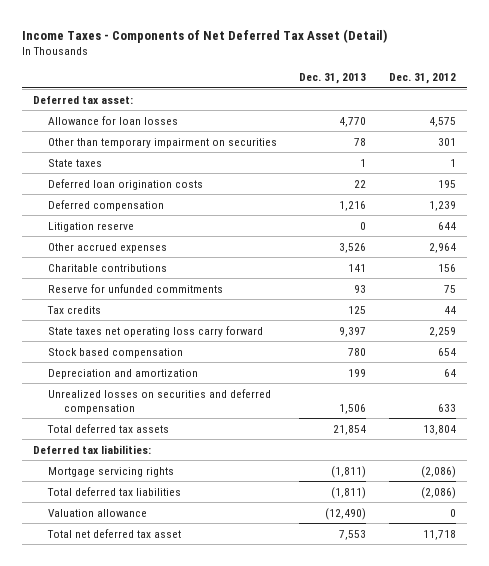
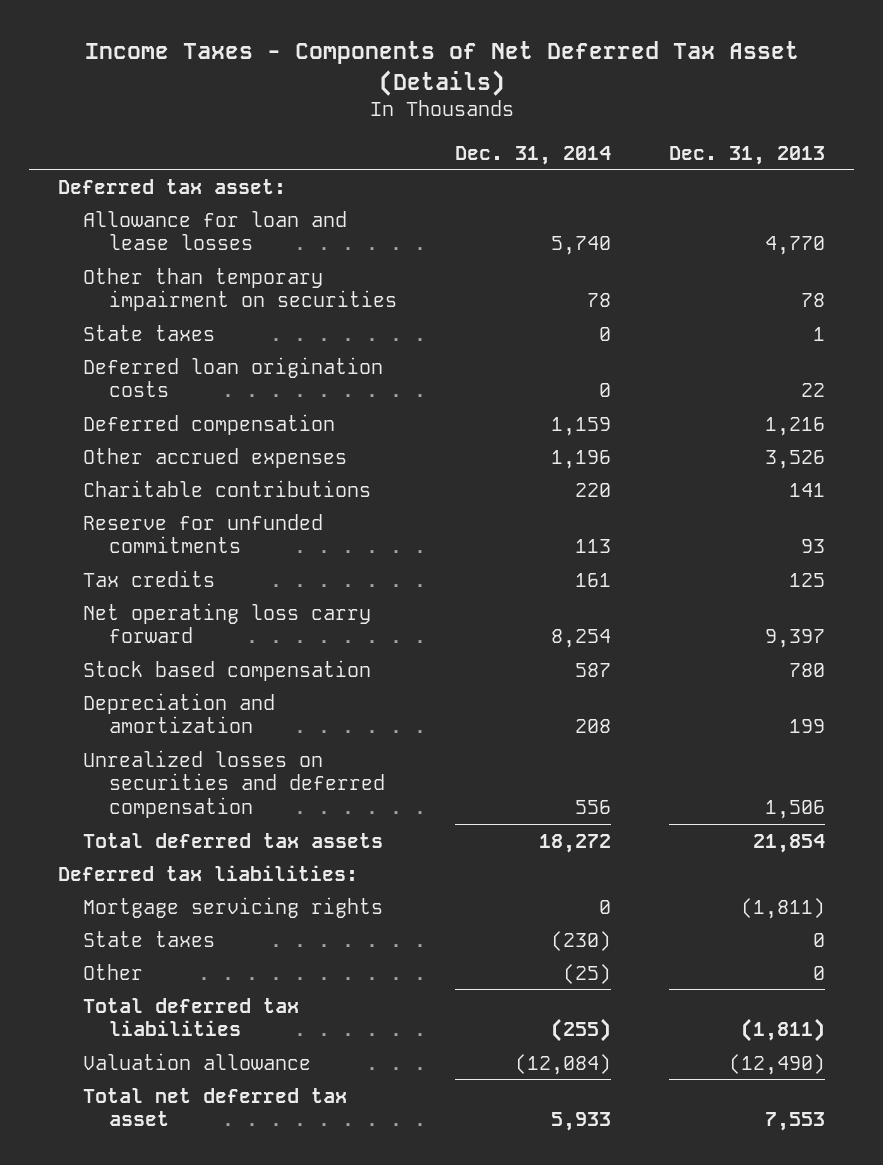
[22,29,388,44] Income Taxes - Components of Net Deferred Tax Asset (Detail) -> [84,41,799,96] Income Taxes - Components of Net Deferred Tax Asset (Details)
[388,73,456,85] Dec. 31, 2012 -> none
none -> [455,145,612,165] Dec. 31, 2014
[48,115,179,125] Allowance for loan losses -> [83,210,348,251] Allowance for loan and lease losses
[48,221,135,232] Litigation reserve -> none
[48,325,264,337] State taxes net operating loss carry forward -> [83,602,372,644] Net operating loss carry forward
none -> [83,930,216,947] State taxes
none -> [83,963,144,980] Other

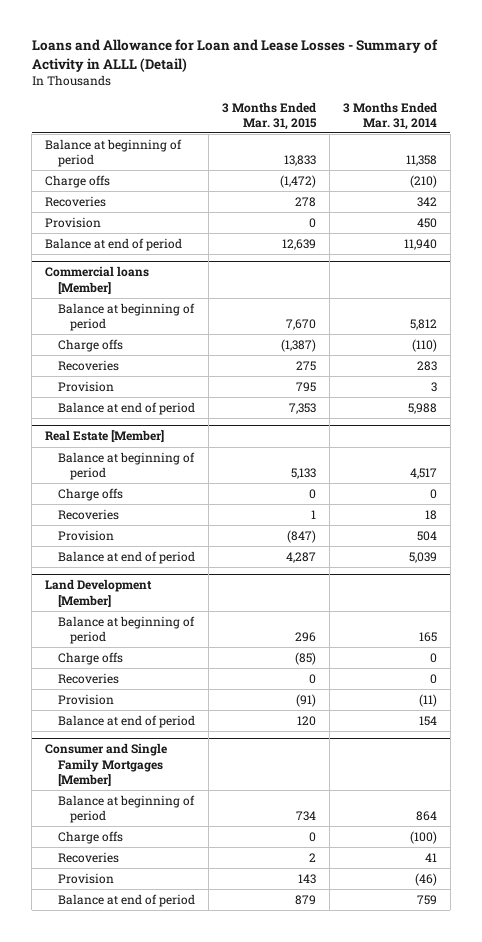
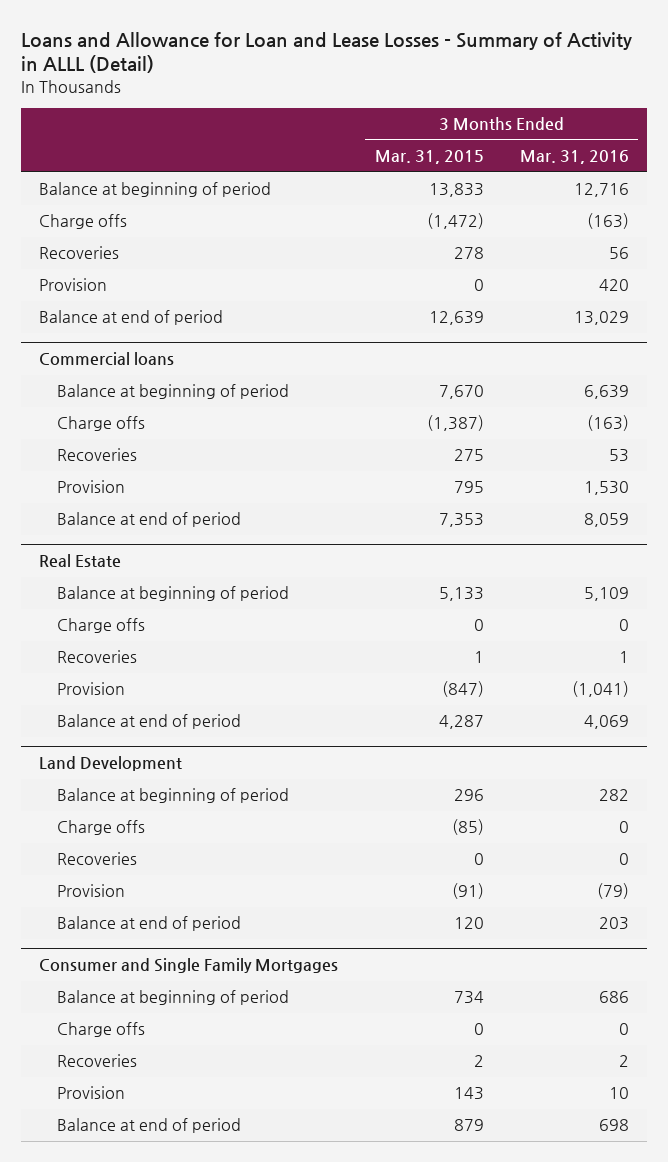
[342,101,437,130] 3 Months Ended Mar. 31, 2014 -> none
none -> [519,150,629,165] Mar. 31, 2016
[45,266,150,294] Commercial loans [Member] -> [39,352,175,367] Commercial loans
[45,430,165,443] Real Estate [Member] -> [39,554,122,568] Real Estate
[45,579,153,607] Land Development [Member] -> [39,756,183,772] Land Development
[45,743,168,786] Consumer and Single Family Mortgages [Member] -> [39,958,339,974] Consumer and Single Family Mortgages

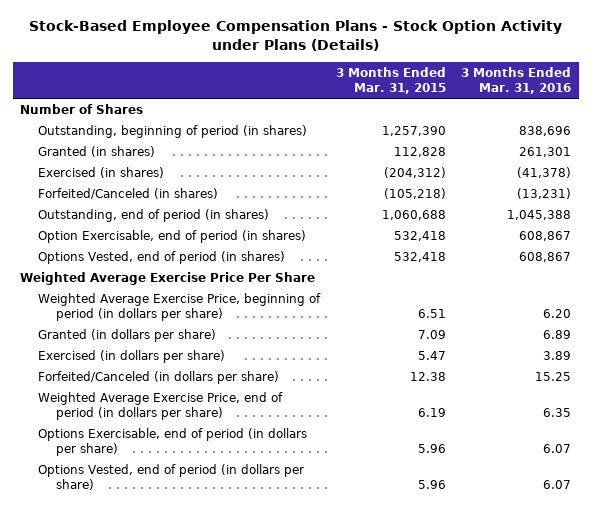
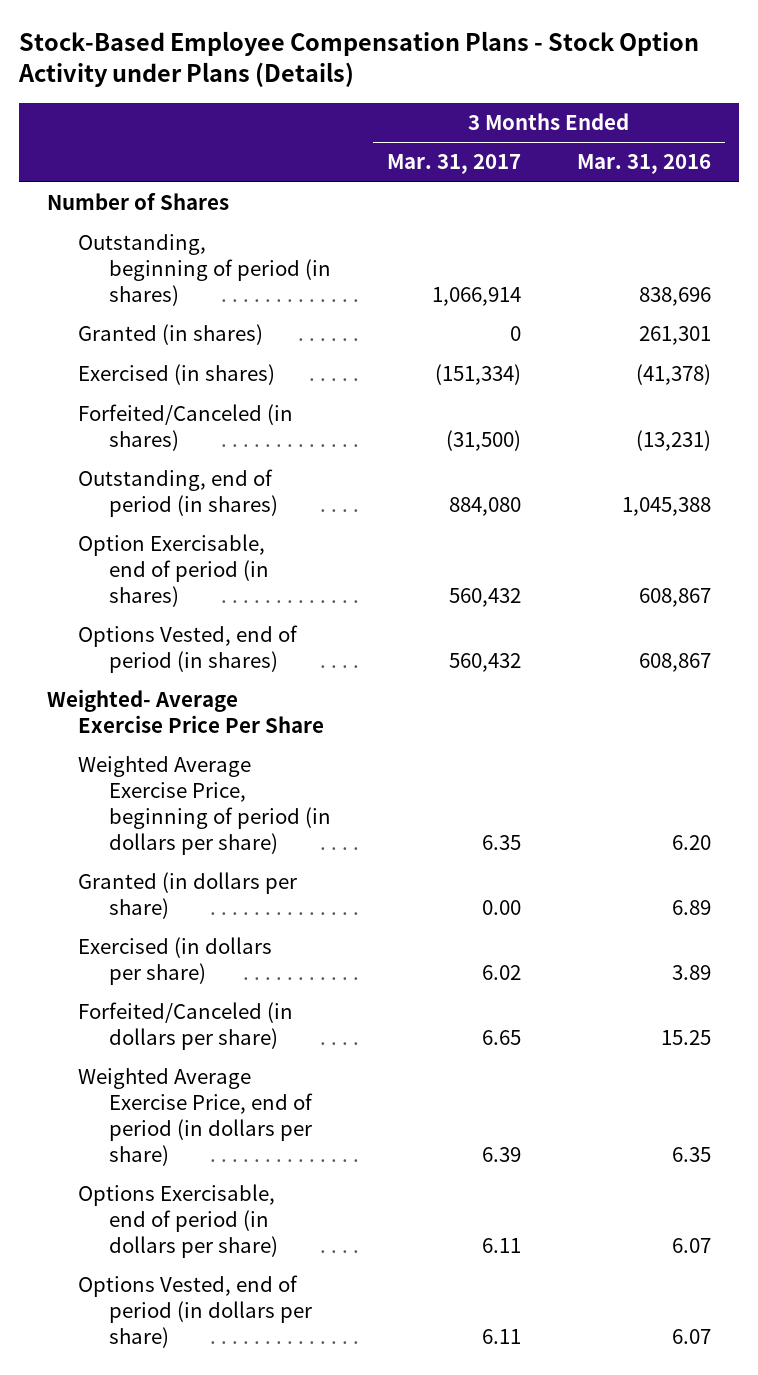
[335,66,446,95] 3 Months Ended Mar. 31, 2015 -> none
none -> [387,154,522,175] Mar. 31, 2017
[20,271,316,285] Weighted Average Exercise Price Per Share -> [46,689,324,734] Weighted- Average Exercise Price Per Share

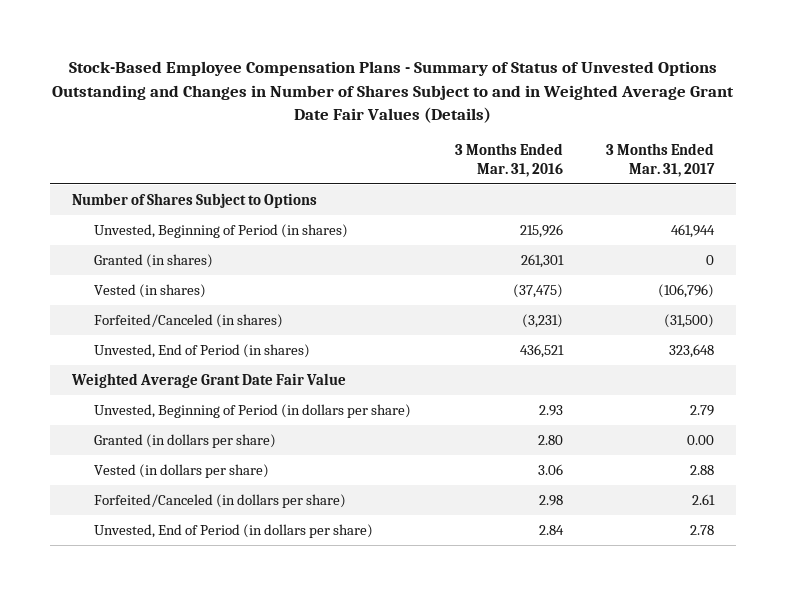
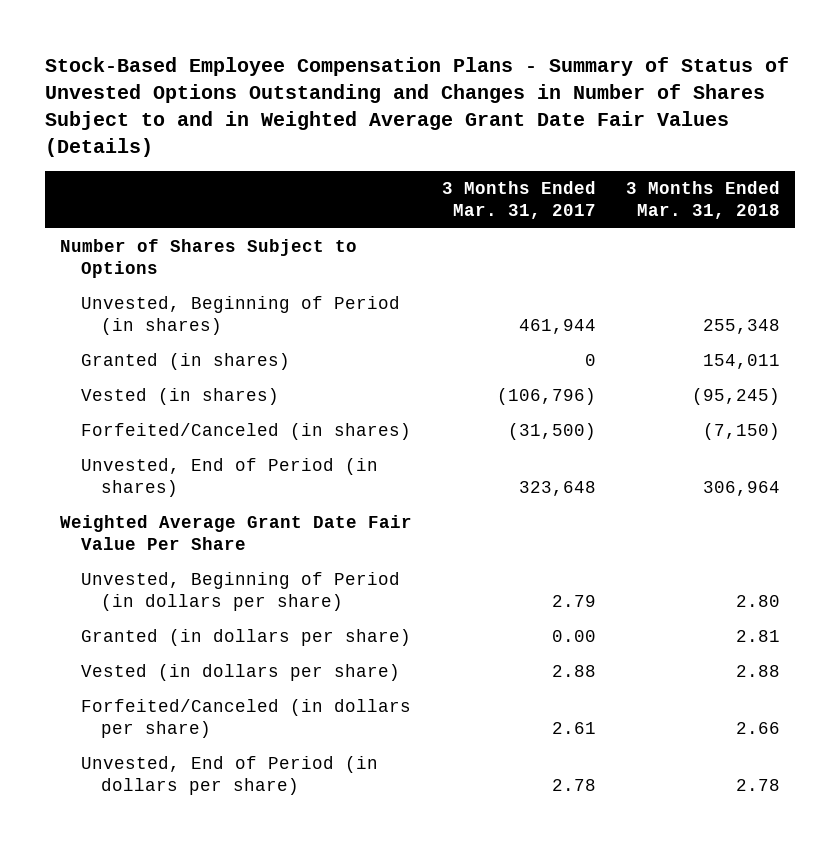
[454,143,563,177] 3 Months Ended Mar. 31, 2016 -> none
none -> [626,180,781,220] 3 Months Ended Mar. 31, 2018
[70,373,346,389] Weighted Average Grant Date Fair Value -> [60,515,413,551] Weighted Average Grant Date Fair Value Per Share

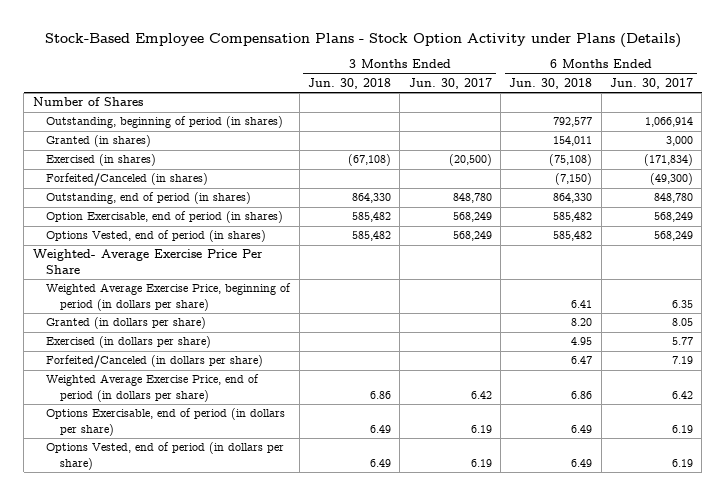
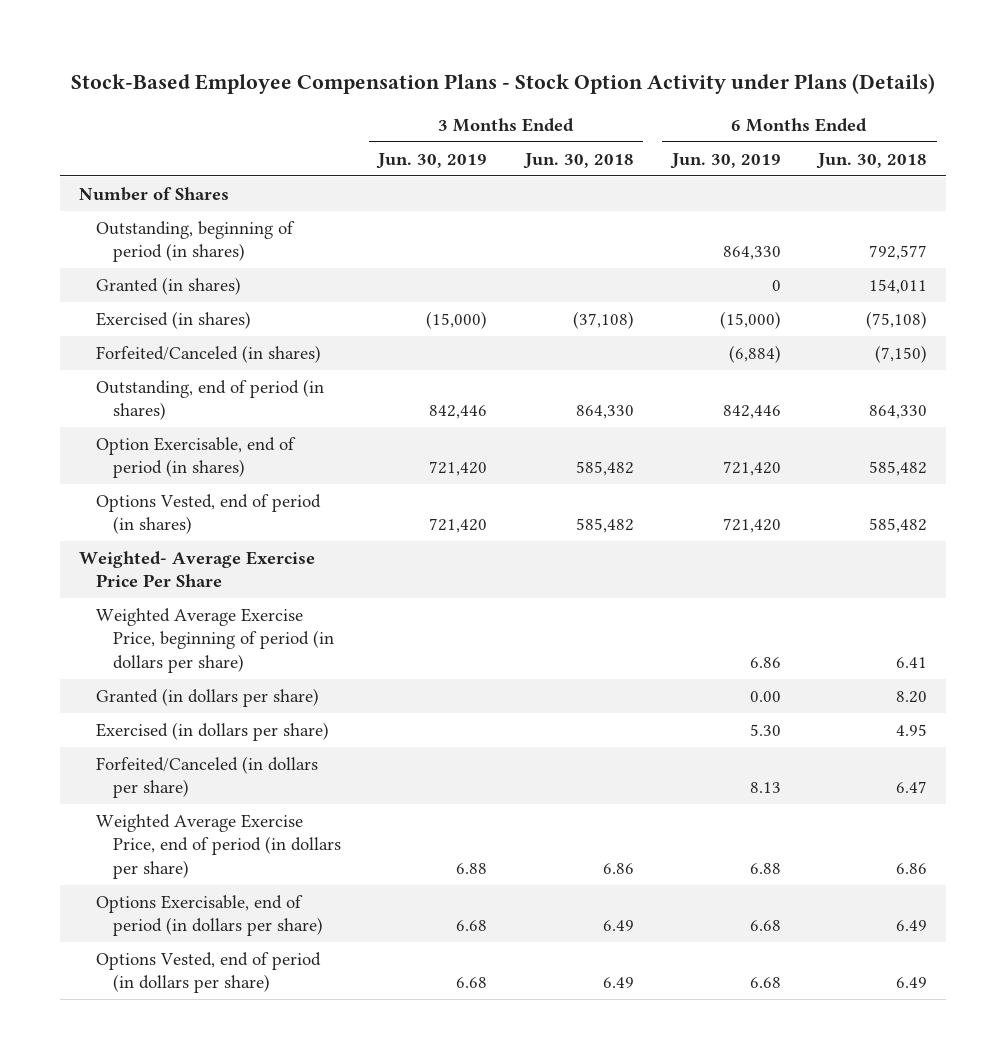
[408,78,492,90] Jun. 30, 2017 -> none
[610,78,694,90] Jun. 30, 2017 -> none
none -> [376,152,488,169] Jun. 30, 2019
none -> [669,152,781,169] Jun. 30, 2019
[347,154,391,167] (67,108) -> [572,311,634,330] (37,108)

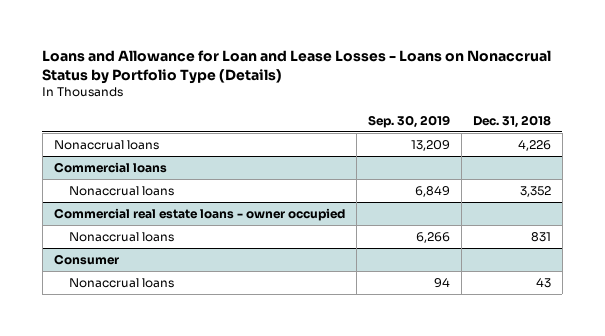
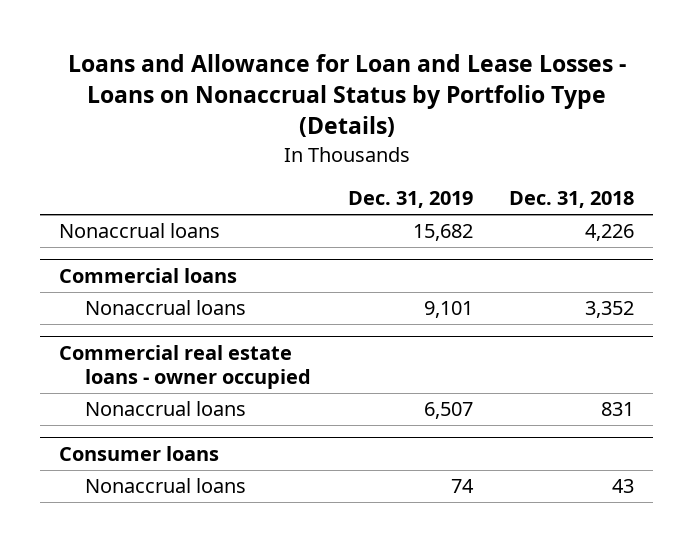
[367,114,450,128] Sep. 30, 2019 -> none
none -> [347,191,473,209] Dec. 31, 2019
[53,253,119,265] Consumer -> [58,445,219,461] Consumer loans

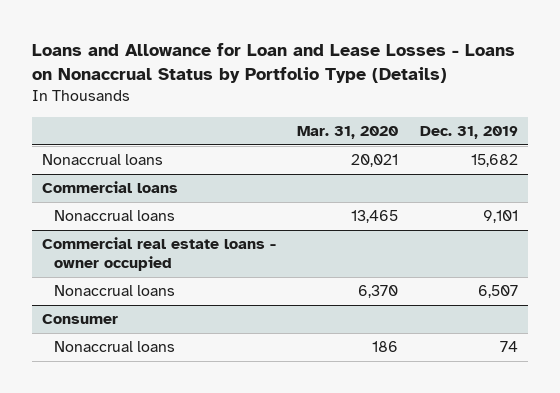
[509,191,635,209] Dec. 31, 2018 -> none
none -> [297,125,399,139] Mar. 31, 2020
[58,445,219,461] Consumer loans -> [42,314,119,325] Consumer

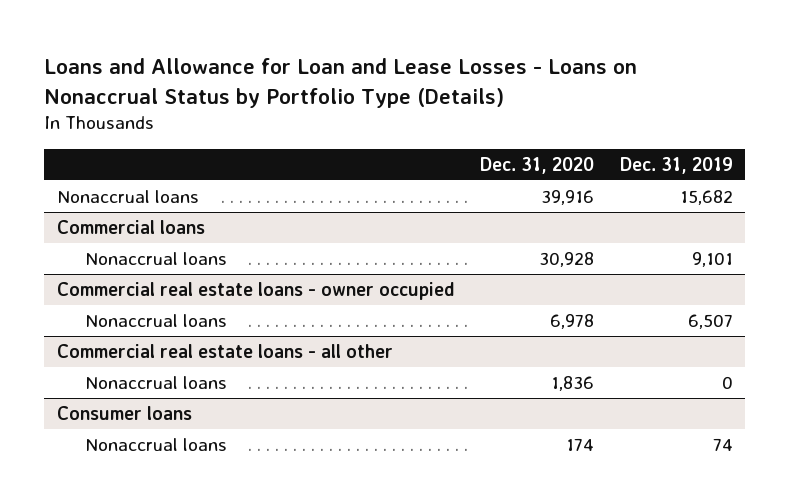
[297,125,399,139] Mar. 31, 2020 -> none
none -> [480,156,595,174] Dec. 31, 2020
none -> [56,344,393,359] Commercial real estate loans - all other
none -> [84,376,227,390] Nonaccrual loans
[42,314,119,325] Consumer -> [56,406,192,421] Consumer loans

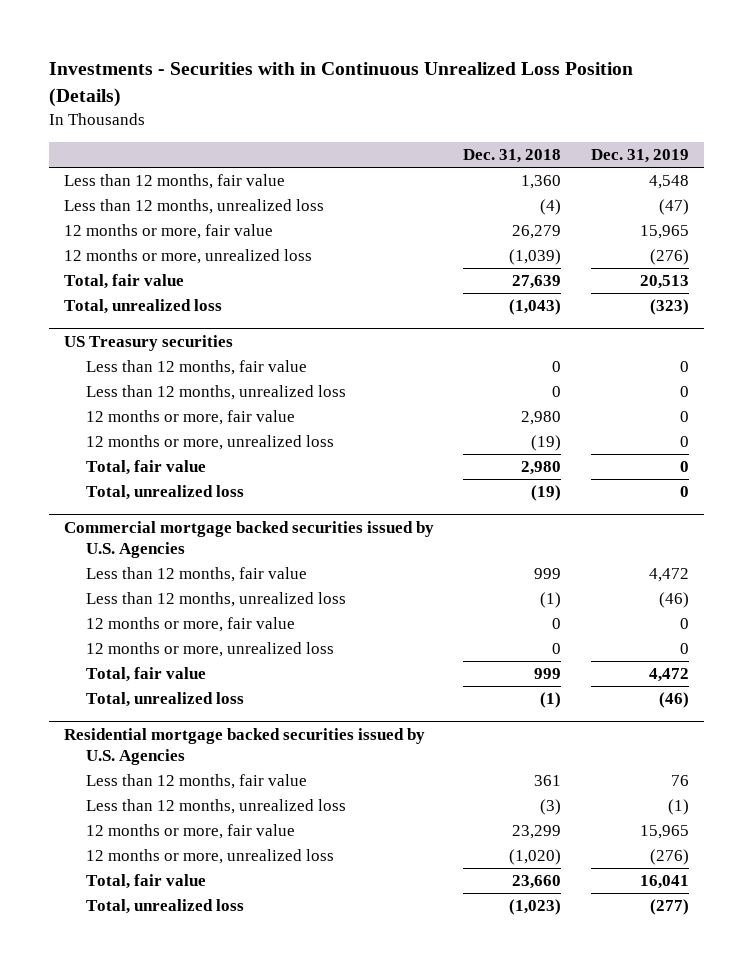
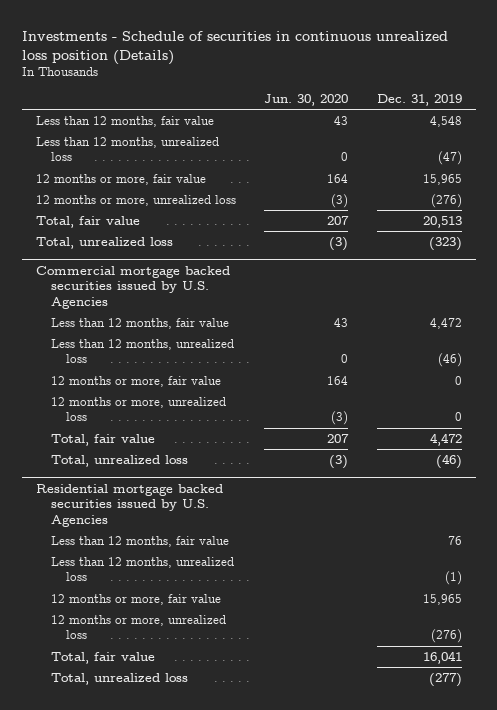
[48,62,633,107] Investments - Securities with in Continuous Unrealized Loss Position (Details) -> [21,30,448,65] Investments - Schedule of securities in continuous unrealized loss position (Details)
[463,149,562,164] Dec. 31, 2018 -> none
none -> [264,94,349,107] Jun. 30, 2020
[63,334,233,351] US Treasury securities -> none
[85,360,307,376] Less than 12 months, fair value -> none
[85,385,346,401] Less than 12 months, unrealized loss -> none
[85,410,295,426] 12 months or more, fair value -> none
[85,435,334,451] 12 months or more, unrealized loss -> none
[85,460,206,476] Total, fair value -> none
[85,485,244,501] Total, unrealized loss -> none

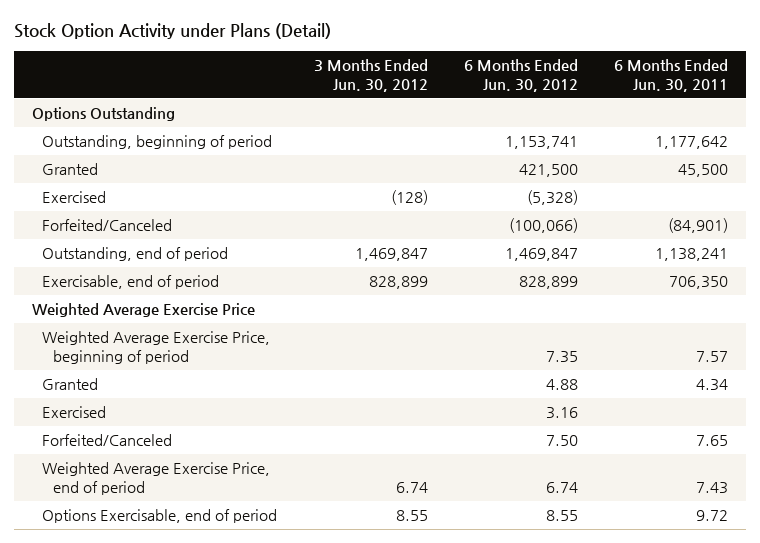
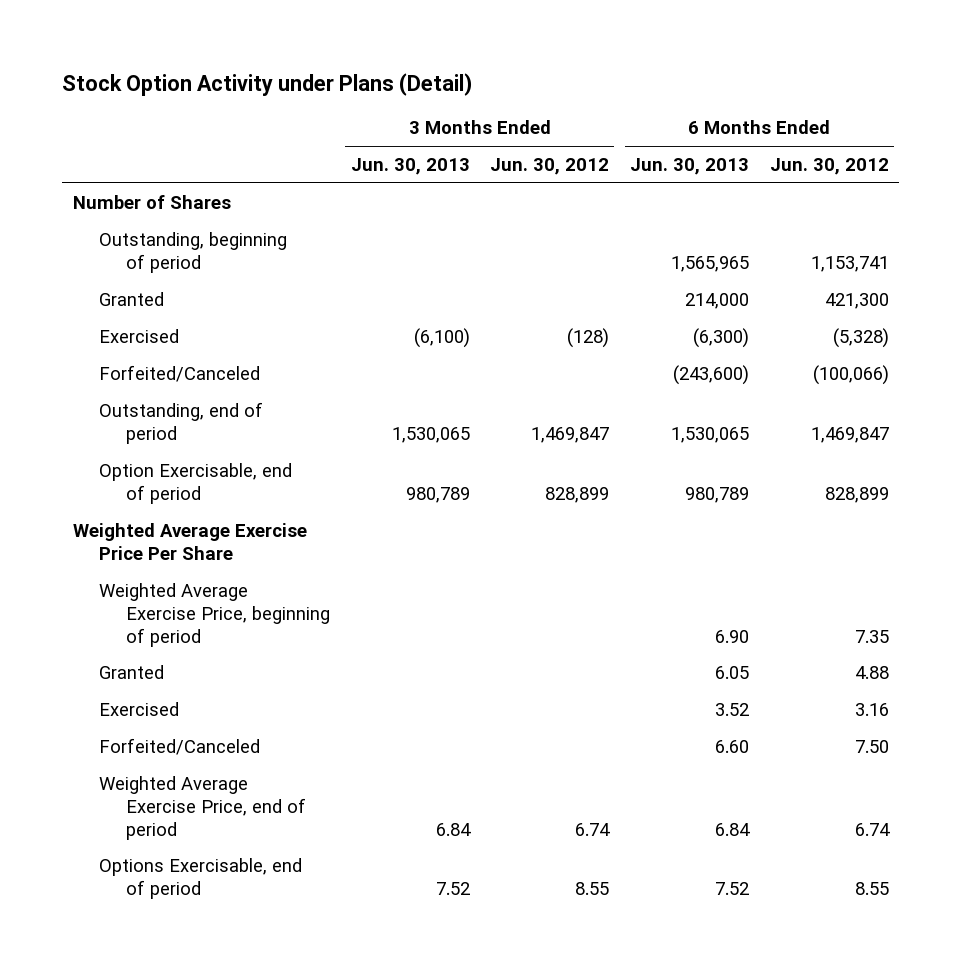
[614,59,729,93] 6 Months Ended Jun. 30, 2011 -> none
none -> [350,158,470,176] Jun. 30, 2013
none -> [629,158,749,176] Jun. 30, 2013
[31,107,175,122] Options Outstanding -> [72,194,231,209] Number of Shares
[518,164,578,178] 421,500 -> [824,292,889,309] 421,300
[42,275,220,290] Exercisable, end of period -> [99,462,293,504] Option Exercisable, end of period
[31,303,255,318] Weighted Average Exercise Price -> [72,522,307,560] Weighted Average Exercise Price Per Share

